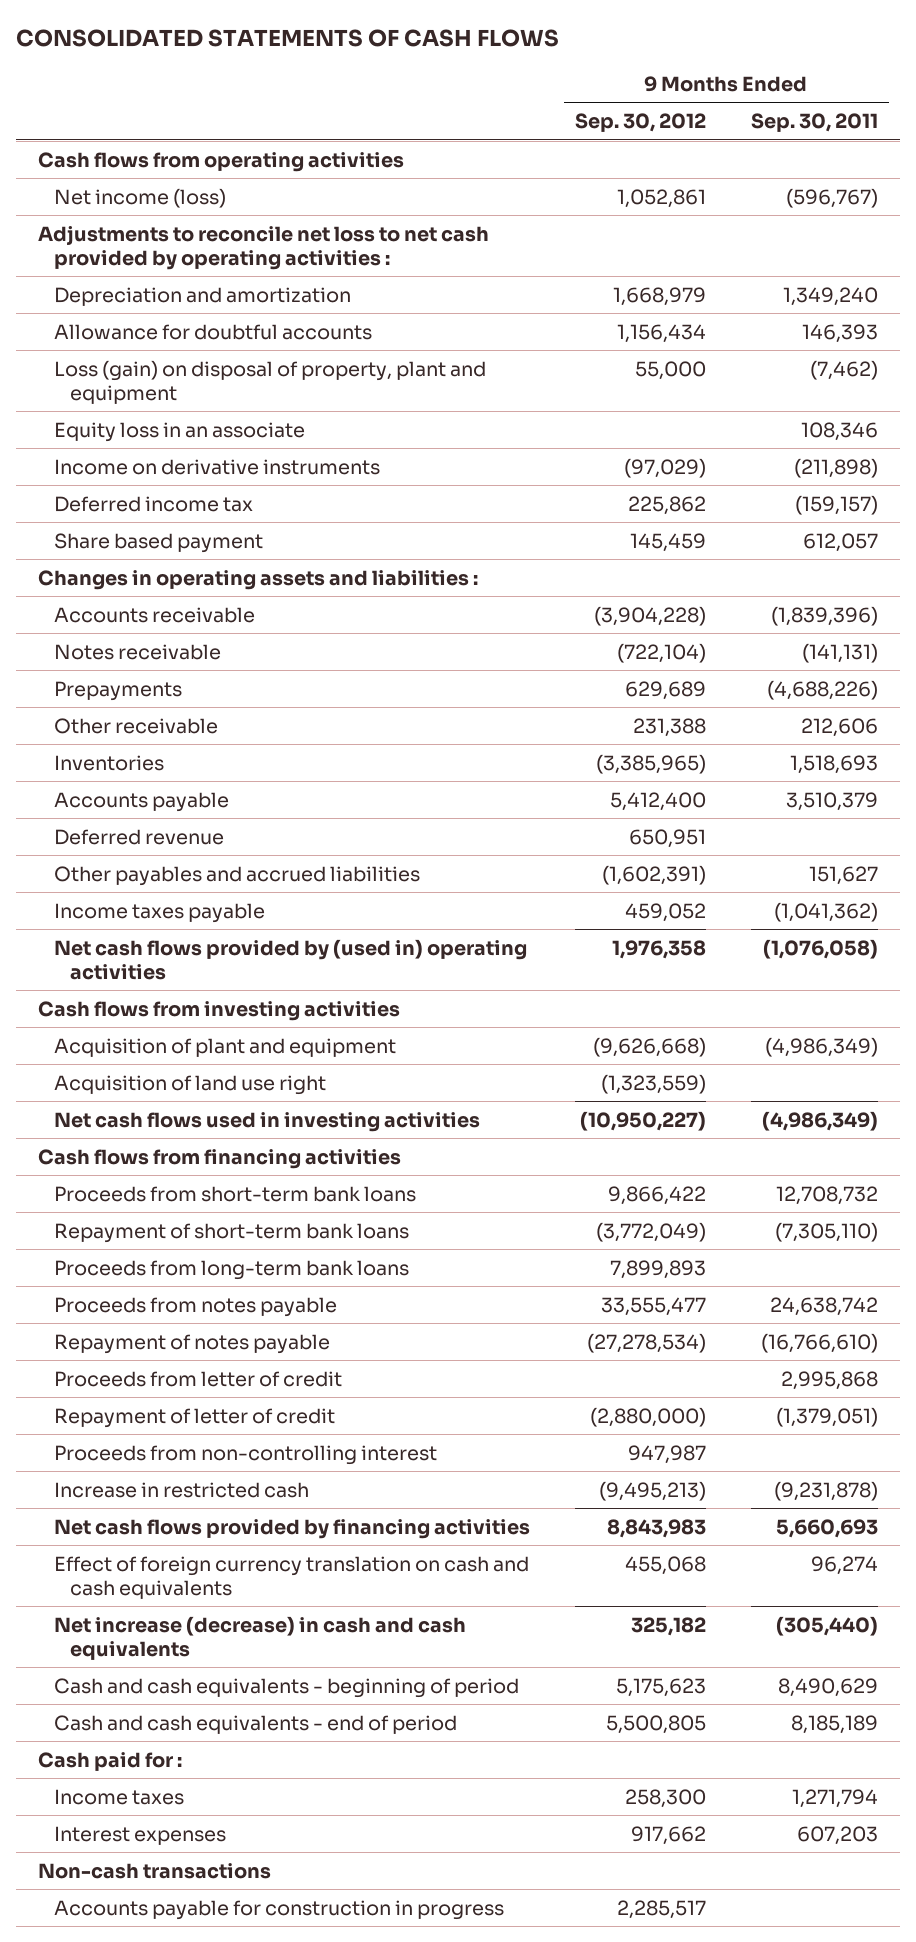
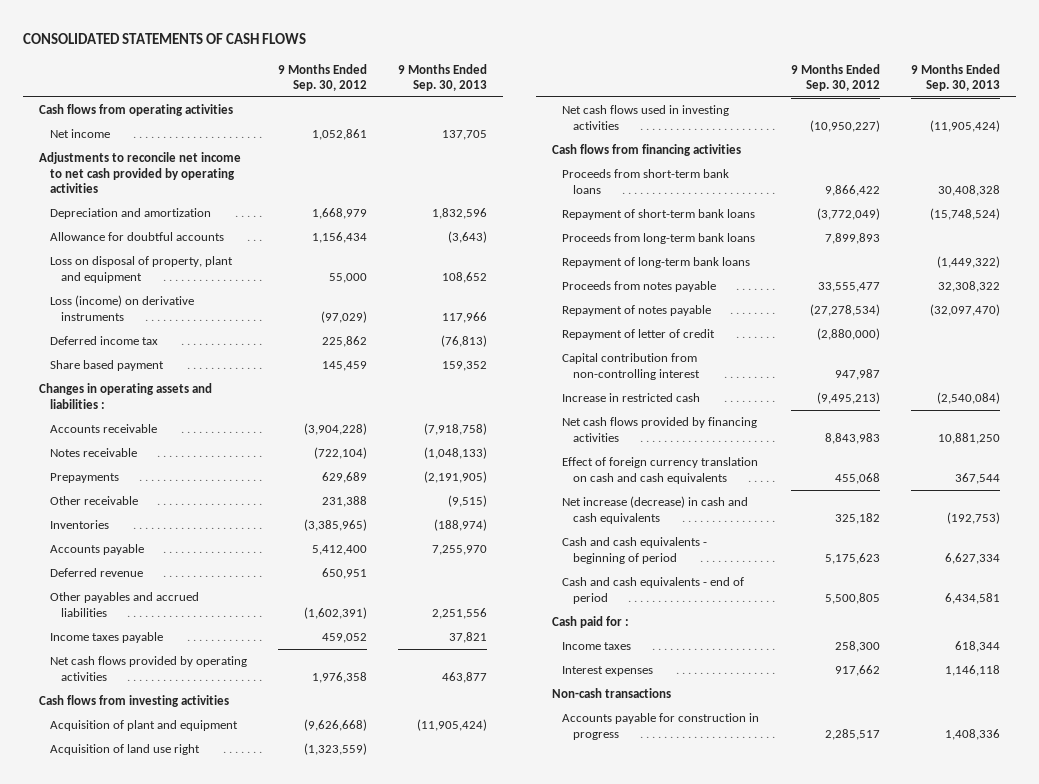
[750,113,878,133] Sep. 30, 2011 -> none
none -> [398,63,488,91] 9 Months Ended Sep. 30, 2013
[54,187,227,208] Net income (loss) -> [49,129,110,139] Net income
[38,224,490,270] Adjustments to reconcile net loss to net cash provided by operating activities : -> [39,152,242,193] Adjustments to reconcile net income to net cash provided by operating activities
[54,421,306,442] Equity loss in an associate -> none
[54,359,487,404] Loss (gain) on disposal of property, plant and equipment -> [49,256,233,283] Loss on disposal of property, plant and equipment
[54,458,381,475] Income on derivative instruments -> [49,295,194,321] Loss (income) on derivative instruments
[54,938,528,980] Net cash flows provided by (used in) operating activities -> [49,656,247,681] Net cash flows provided by operating activities
none -> [562,257,751,269] Repayment of long-term bank loans
[54,1370,343,1387] Proceeds from letter of credit -> none
[54,1444,438,1465] Proceeds from non-controlling interest -> [562,353,701,380] Capital contribution from non-controlling interest

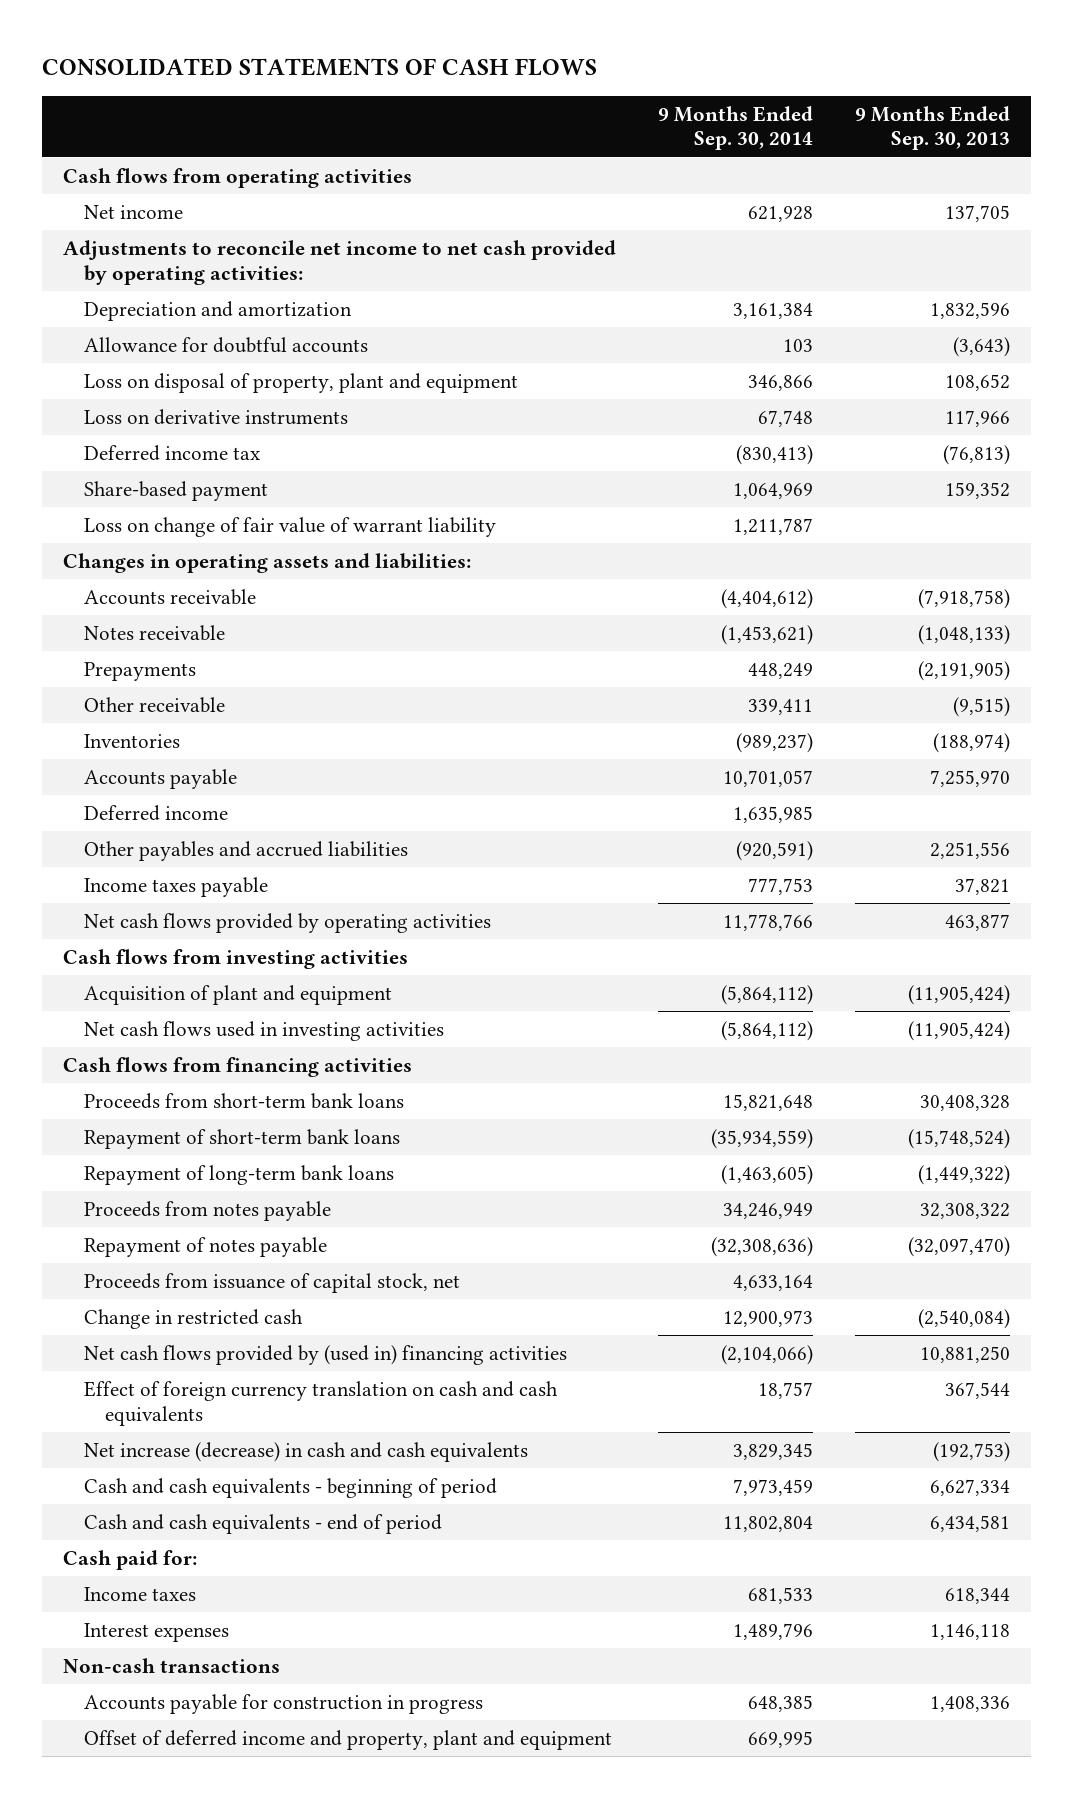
[278,63,368,91] 9 Months Ended Sep. 30, 2012 -> none
none -> [658,105,814,151] 9 Months Ended Sep. 30, 2014
[39,152,242,193] Adjustments to reconcile net income to net cash provided by operating activities -> [63,239,617,285] Adjustments to reconcile net income to net cash provided by operating activities:
[49,295,194,321] Loss (income) on derivative instruments -> [83,408,348,425] Loss on derivative instruments
[49,360,164,372] Share based payment -> [83,480,268,501] Share-based payment
none -> [83,516,496,537] Loss on change of fair value of warrant liability
[39,383,213,409] Changes in operating assets and liabilities : -> [63,552,472,573] Changes in operating assets and liabilities:
[49,568,143,578] Deferred revenue -> [83,804,228,821] Deferred income
[49,744,200,756] Acquisition of land use right -> none
[562,233,756,245] Proceeds from long-term bank loans -> none
[562,329,716,341] Repayment of letter of credit -> none
[562,353,701,380] Capital contribution from non-controlling interest -> none
none -> [83,1272,460,1293] Proceeds from issuance of capital stock, net
[562,393,701,403] Increase in restricted cash -> [83,1308,303,1329] Change in restricted cash
[562,417,758,442] Net cash flows provided by financing activities -> [83,1344,567,1365] Net cash flows provided by (used in) financing activities
[551,616,629,629] Cash paid for : -> [63,1549,198,1570] Cash paid for:
none -> [83,1729,612,1750] Offset of deferred income and property, plant and equipment

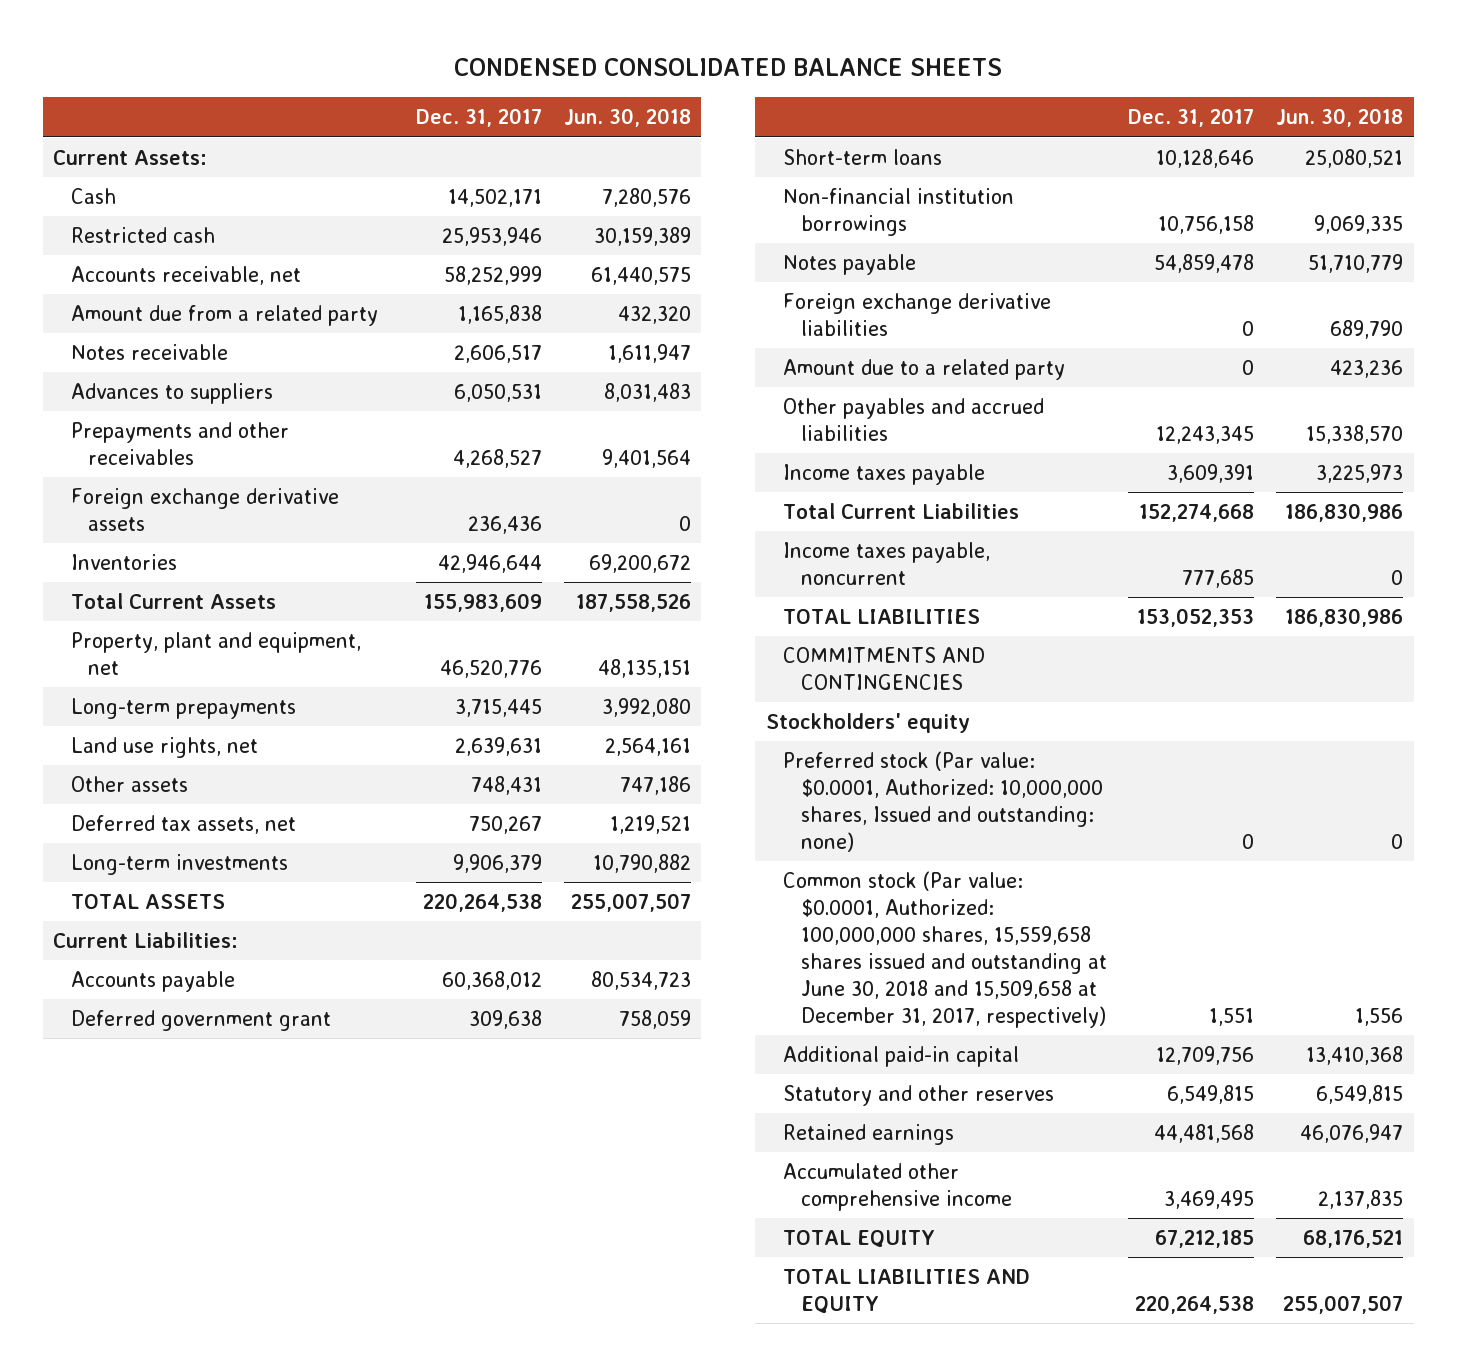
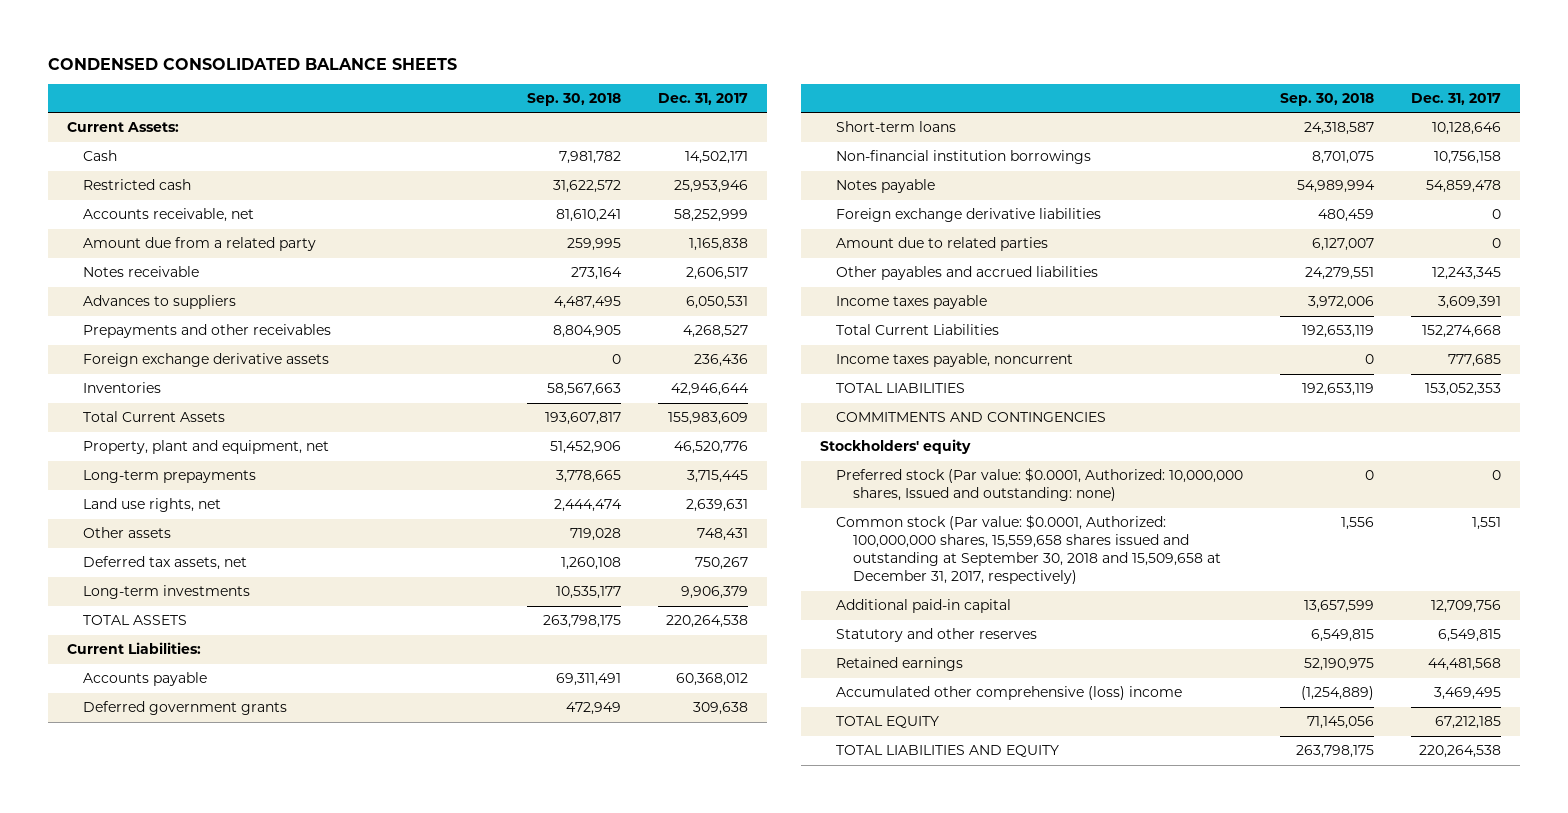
[563,108,691,128] Jun. 30, 2018 -> none
none -> [527,92,622,106] Sep. 30, 2018
[70,1009,331,1031] Deferred government grant -> [83,701,288,716] Deferred government grants
[783,358,1066,380] Amount due to a related party -> [836,237,1049,252] Amount due to related parties
[783,870,1107,1028] Common stock (Par value: $0.0001, Authorized: 100,000,000 shares, 15,559,658 shares issued and outstanding at June 30, 2018 and 15,509,658 at December 31, 2017, respectively) -> [836,515,1221,585] Common stock (Par value: $0.0001, Authorized: 100,000,000 shares, 15,559,658 shares issued and outstanding at September 30, 2018 and 15,509,658 at December 31, 2017, respectively)
[783,1162,1012,1211] Accumulated other comprehensive income -> [836,686,1183,701] Accumulated other comprehensive (loss) income

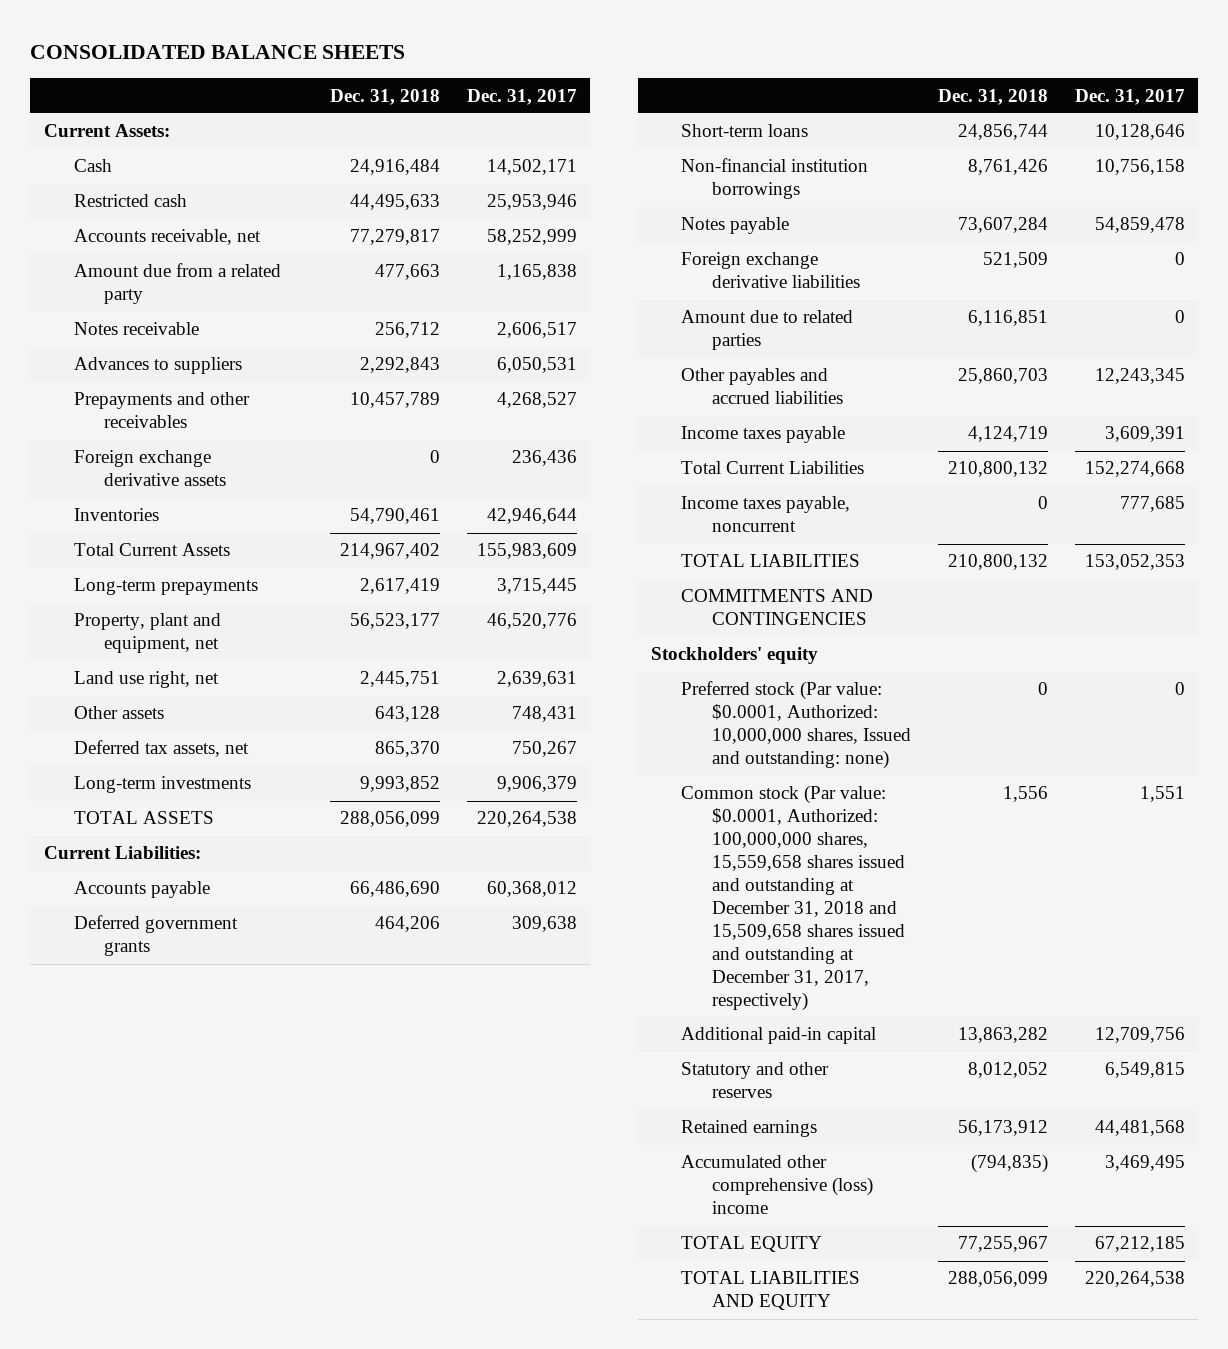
[48,57,458,70] CONDENSED CONSOLIDATED BALANCE SHEETS -> [30,45,406,60] CONSOLIDATED BALANCE SHEETS
[527,92,622,106] Sep. 30, 2018 -> none
none -> [329,88,440,105] Dec. 31, 2018
[83,440,330,455] Property, plant and equipment, net -> [73,613,221,654] Property, plant and equipment, net
[83,498,222,513] Land use rights, net -> [73,671,219,689] Land use right, net
[836,515,1221,585] Common stock (Par value: $0.0001, Authorized: 100,000,000 shares, 15,559,658 shares issued and outstanding at September 30, 2018 and 15,509,658 at December 31, 2017, respectively) -> [681,785,905,1012] Common stock (Par value: $0.0001, Authorized: 100,000,000 shares, 15,559,658 shares issued and outstanding at December 31, 2018 and 15,509,658 shares issued and outstanding at December 31, 2017, respectively)

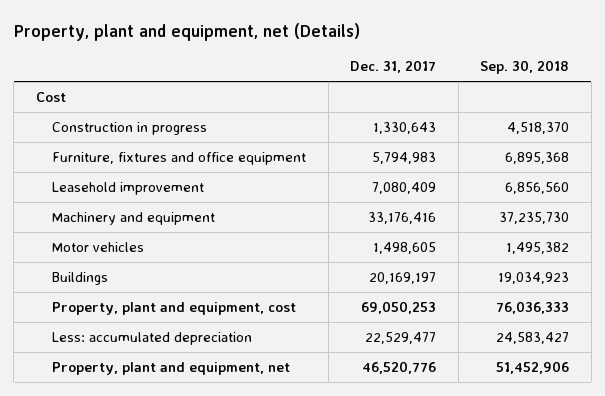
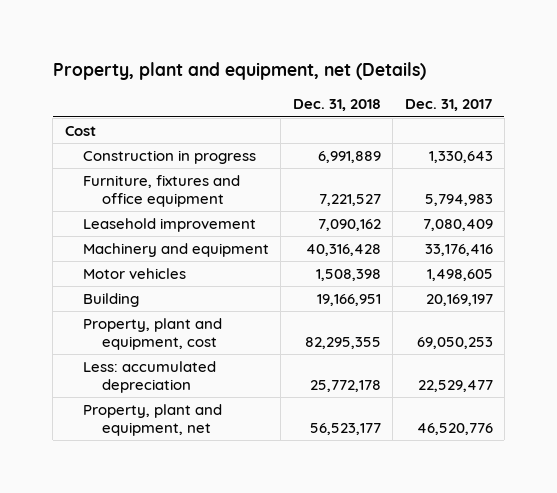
[480,60,570,75] Sep. 30, 2018 -> none
none -> [292,99,381,112] Dec. 31, 2018
[52,272,109,286] Buildings -> [83,293,140,308] Building

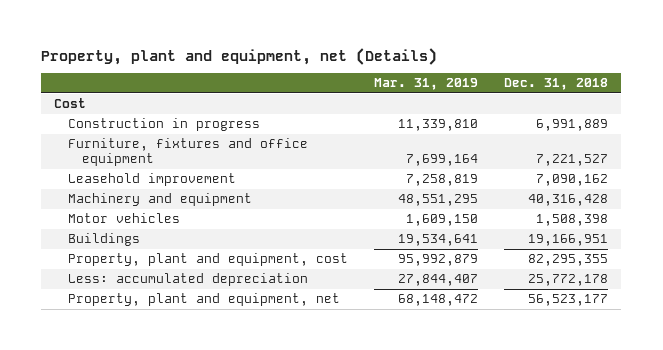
[404,99,493,112] Dec. 31, 2017 -> none
none -> [374,78,479,91] Mar. 31, 2019
[83,293,140,308] Building -> [67,233,140,247] Buildings

